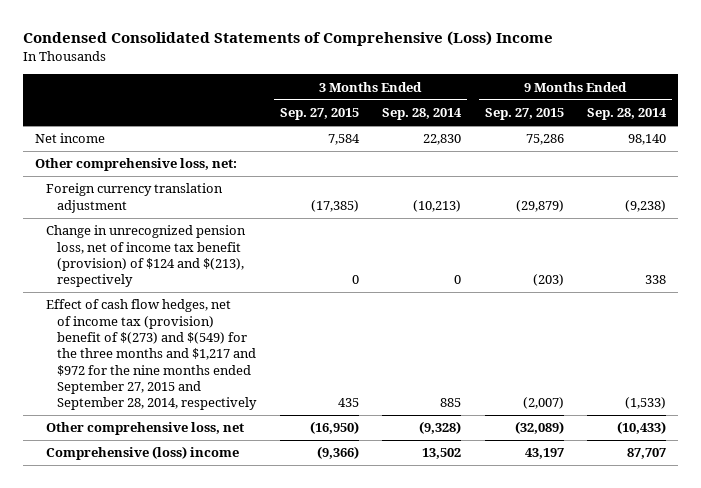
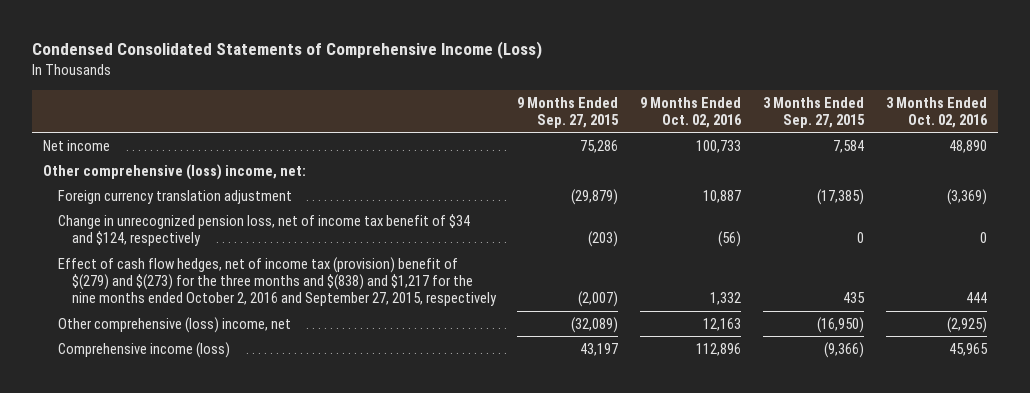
[22,31,553,47] Condensed Consolidated Statements of Comprehensive (Loss) Income -> [32,41,543,60] Condensed Consolidated Statements of Comprehensive Income (Loss)
[382,108,463,121] Sep. 28, 2014 -> none
[587,108,668,121] Sep. 28, 2014 -> none
none -> [640,96,743,128] 9 Months Ended Oct. 02, 2016
none -> [886,96,989,128] 3 Months Ended Oct. 02, 2016
[34,158,237,172] Other comprehensive loss, net: -> [43,163,307,180] Other comprehensive (loss) income, net:
[45,225,246,288] Change in unrecognized pension loss, net of income tax benefit (provision) of $124 and $(213), respectively -> [57,213,470,247] Change in unrecognized pension loss, net of income tax benefit of $34 and $124, respectively
[45,299,258,411] Effect of cash flow hedges, net of income tax (provision) benefit of $(273) and $(549) for the three months and $1,217 and $972 for the nine months ended September 27, 2015 and September 28, 2014, respectively -> [57,256,497,307] Effect of cash flow hedges, net of income tax (provision) benefit of $(279) and $(273) for the three months and $(838) and $1,217 for the nine months ended October 2, 2016 and September 27, 2015, respectively
[45,422,244,436] Other comprehensive loss, net -> [57,316,291,333] Other comprehensive (loss) income, net
[45,446,239,461] Comprehensive (loss) income -> [57,341,230,358] Comprehensive income (loss)

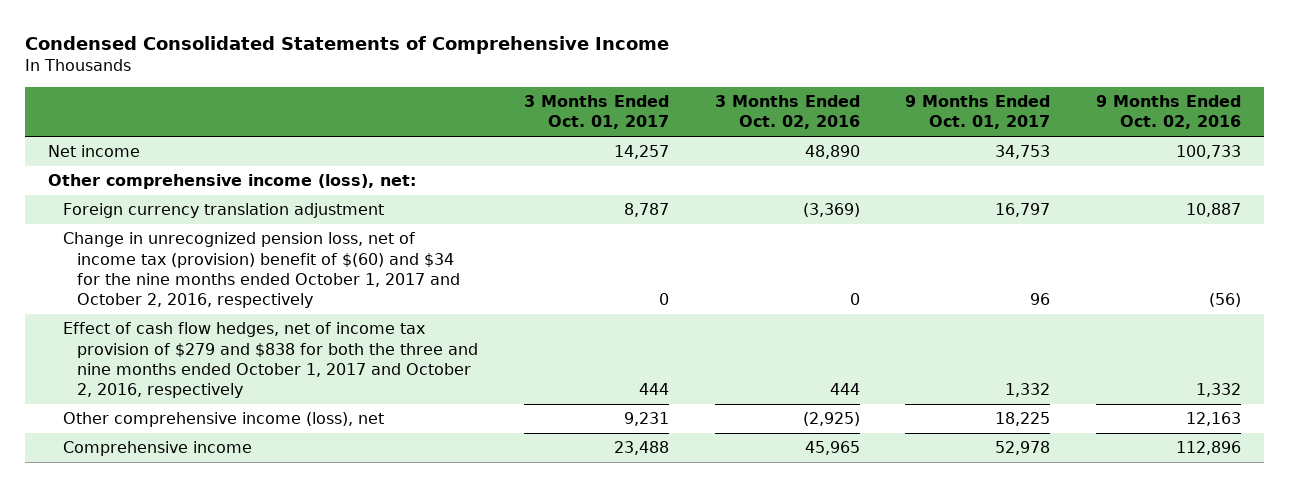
[32,41,543,60] Condensed Consolidated Statements of Comprehensive Income (Loss) -> [25,35,670,54] Condensed Consolidated Statements of Comprehensive Income
[517,96,620,128] 9 Months Ended Sep. 27, 2015 -> none
[763,96,866,128] 3 Months Ended Sep. 27, 2015 -> none
none -> [523,94,669,130] 3 Months Ended Oct. 01, 2017
none -> [905,94,1051,130] 9 Months Ended Oct. 01, 2017
[43,163,307,180] Other comprehensive (loss) income, net: -> [48,174,417,190] Other comprehensive income (loss), net:
[57,213,470,247] Change in unrecognized pension loss, net of income tax benefit of $34 and $124, respectively -> [62,232,461,309] Change in unrecognized pension loss, net of income tax (provision) benefit of $(60) and $34 for the nine months ended October 1, 2017 and October 2, 2016, respectively
[57,256,497,307] Effect of cash flow hedges, net of income tax (provision) benefit of $(279) and $(273) for the three months and $(838) and $1,217 for the nine months ended October 2, 2016 and September 27, 2015, respectively -> [62,322,479,399] Effect of cash flow hedges, net of income tax provision of $279 and $838 for both the three and nine months ended October 1, 2017 and October 2, 2016, respectively
[57,316,291,333] Other comprehensive (loss) income, net -> [62,412,384,428] Other comprehensive income (loss), net
[57,341,230,358] Comprehensive income (loss) -> [62,441,252,457] Comprehensive income

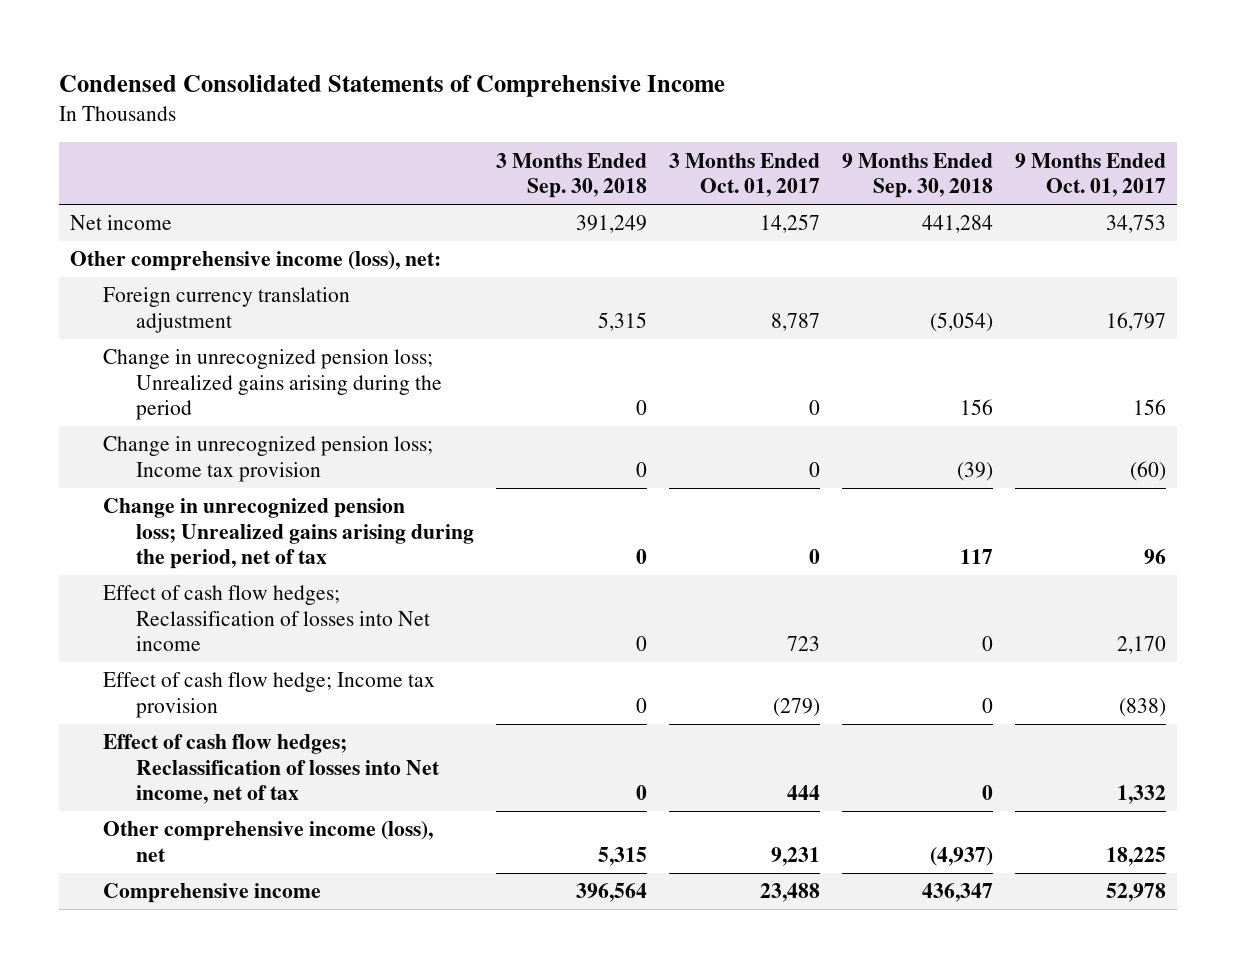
[714,94,860,130] 3 Months Ended Oct. 02, 2016 -> none
[1095,94,1241,130] 9 Months Ended Oct. 02, 2016 -> none
none -> [496,152,648,199] 3 Months Ended Sep. 30, 2018
none -> [842,152,994,199] 9 Months Ended Sep. 30, 2018
none -> [102,349,443,421] Change in unrecognized pension loss; Unrealized gains arising during the period
none -> [102,436,433,482] Change in unrecognized pension loss; Income tax provision
[62,232,461,309] Change in unrecognized pension loss, net of income tax (provision) benefit of $(60) and $34 for the nine months ended October 1, 2017 and October 2, 2016, respectively -> [102,498,475,570] Change in unrecognized pension loss; Unrealized gains arising during the period, net of tax
none -> [102,585,431,652] Effect of cash flow hedges; Reclassification of losses into Net income
none -> [102,672,435,718] Effect of cash flow hedge; Income tax provision
[62,322,479,399] Effect of cash flow hedges, net of income tax provision of $279 and $838 for both the three and nine months ended October 1, 2017 and October 2, 2016, respectively -> [102,734,441,805] Effect of cash flow hedges; Reclassification of losses into Net income, net of tax

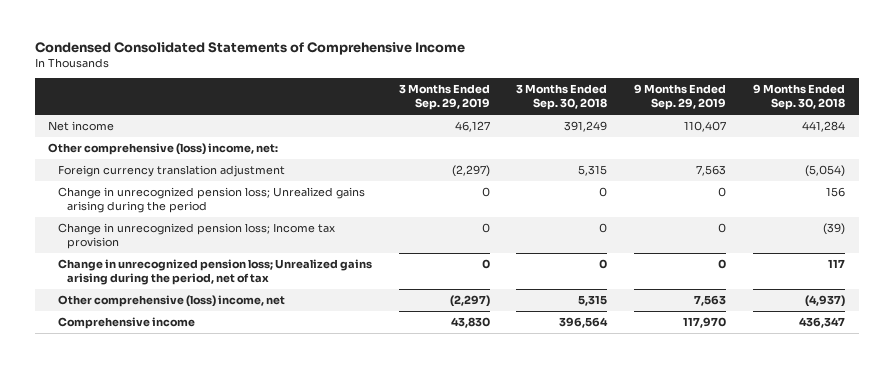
[669,152,821,198] 3 Months Ended Oct. 01, 2017 -> none
[1015,152,1167,198] 9 Months Ended Oct. 01, 2017 -> none
none -> [398,84,490,111] 3 Months Ended Sep. 29, 2019
none -> [634,84,727,111] 9 Months Ended Sep. 29, 2019
[69,251,441,272] Other comprehensive income (loss), net: -> [48,142,279,155] Other comprehensive (loss) income, net:
[102,585,431,652] Effect of cash flow hedges; Reclassification of losses into Net income -> none
[102,672,435,718] Effect of cash flow hedge; Income tax provision -> none
[102,734,441,805] Effect of cash flow hedges; Reclassification of losses into Net income, net of tax -> none
[102,821,433,862] Other comprehensive income (loss), net -> [57,294,285,307] Other comprehensive (loss) income, net

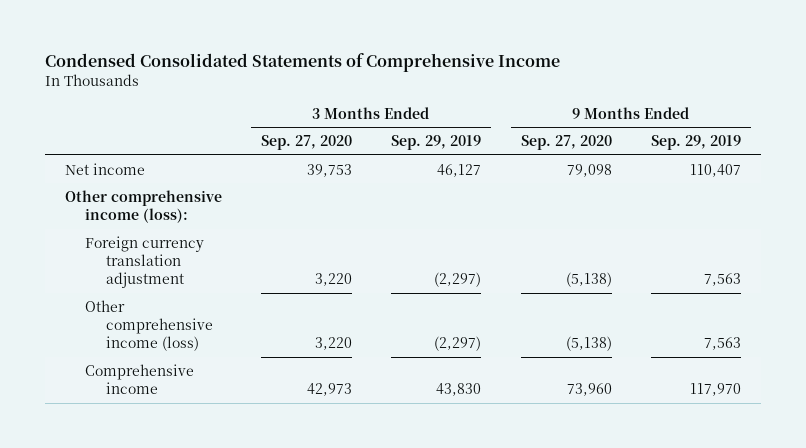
[516,84,608,111] 3 Months Ended Sep. 30, 2018 -> none
[753,84,846,111] 9 Months Ended Sep. 30, 2018 -> none
none -> [261,135,353,151] Sep. 27, 2020
none -> [520,135,612,151] Sep. 27, 2020
[48,142,279,155] Other comprehensive (loss) income, net: -> [64,189,222,224] Other comprehensive income (loss):
[57,186,365,214] Change in unrecognized pension loss; Unrealized gains arising during the period -> none
[57,222,335,250] Change in unrecognized pension loss; Income tax provision -> none
[57,258,372,286] Change in unrecognized pension loss; Unrealized gains arising during the period, net of tax -> none
[57,294,285,307] Other comprehensive (loss) income, net -> [85,299,214,352] Other comprehensive income (loss)

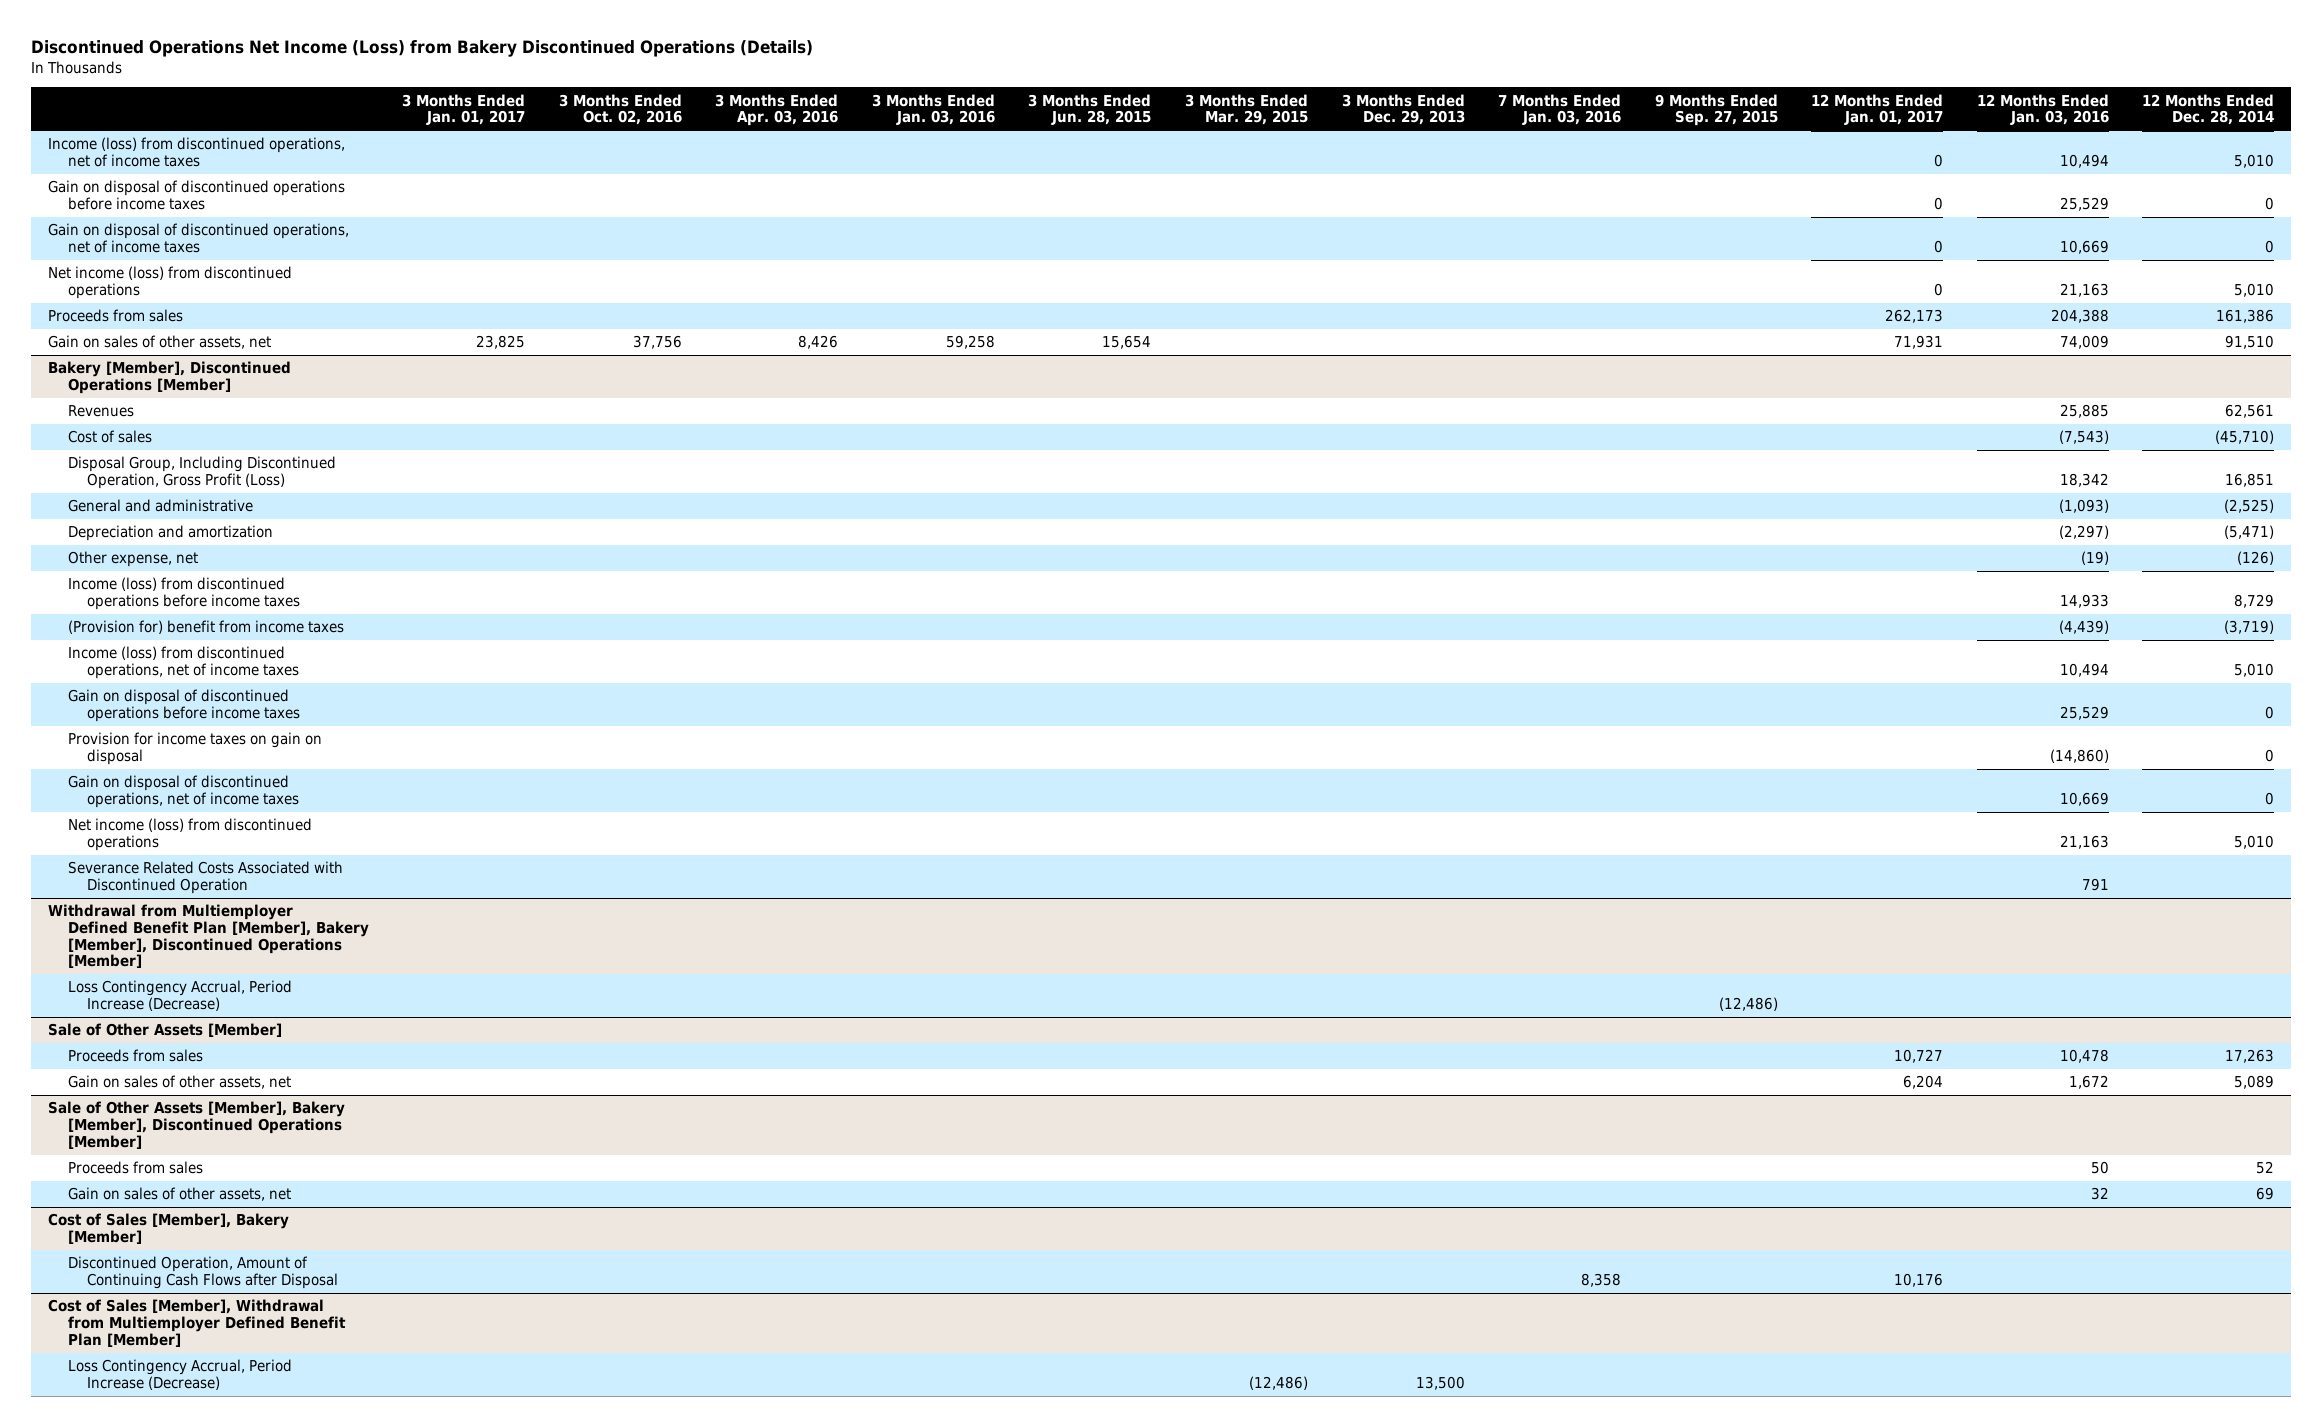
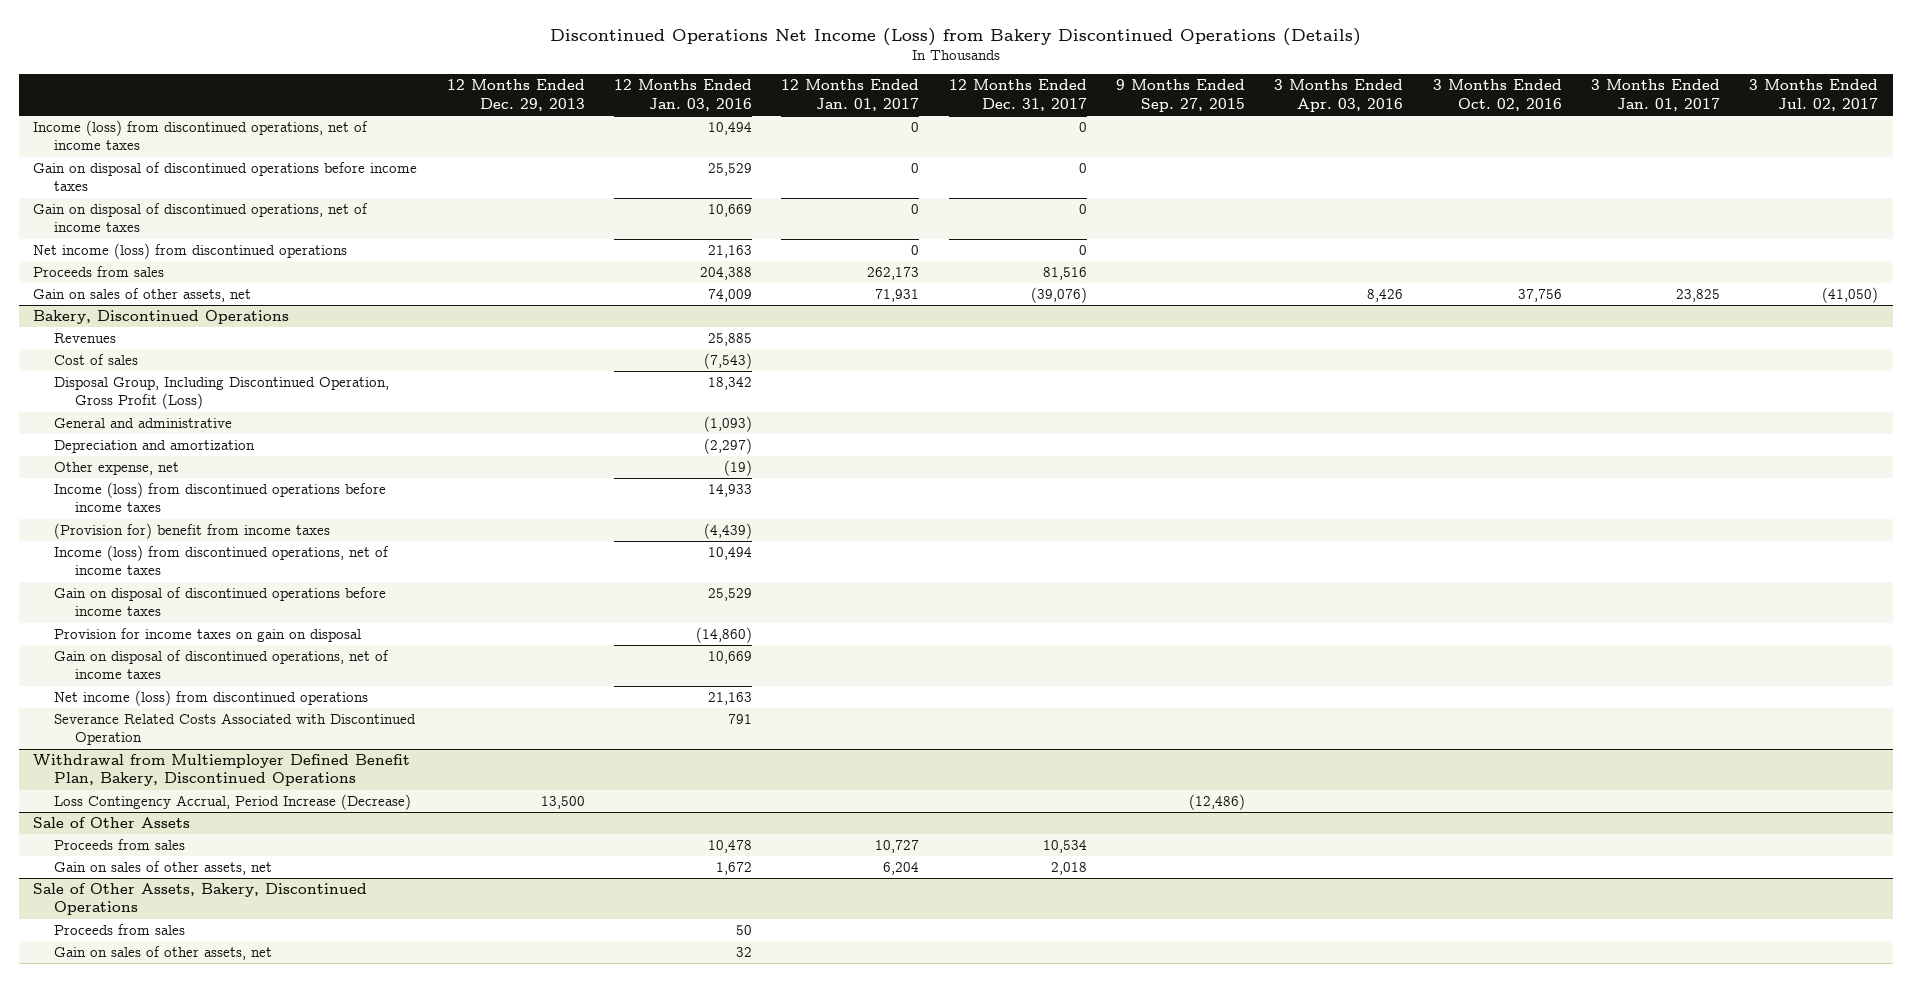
[871,93,995,126] 3 Months Ended Jan. 03, 2016 -> none
[1028,93,1152,126] 3 Months Ended Jun. 28, 2015 -> none
[1185,93,1309,126] 3 Months Ended Mar. 29, 2015 -> none
[1341,93,1465,126] 3 Months Ended Dec. 29, 2013 -> none
[1498,93,1622,126] 7 Months Ended Jan. 03, 2016 -> none
[2142,93,2275,126] 12 Months Ended Dec. 28, 2014 -> none
none -> [446,79,585,111] 12 Months Ended Dec. 29, 2013
none -> [948,79,1087,111] 12 Months Ended Dec. 31, 2017
none -> [1749,79,1879,111] 3 Months Ended Jul. 02, 2017
[47,361,291,395] Bakery [Member], Discontinued Operations [Member] -> [33,310,290,325] Bakery, Discontinued Operations
[47,904,369,969] Withdrawal from Multiemployer Defined Benefit Plan [Member], Bakery [Member], Discontinued Operations [Member] -> [33,754,411,787] Withdrawal from Multiemployer Defined Benefit Plan, Bakery, Discontinued Operations
[47,1023,282,1038] Sale of Other Assets [Member] -> [33,817,191,829] Sale of Other Assets
[47,1101,345,1149] Sale of Other Assets [Member], Bakery [Member], Discontinued Operations [Member] -> [33,883,368,916] Sale of Other Assets, Bakery, Discontinued Operations
[47,1213,289,1245] Cost of Sales [Member], Bakery [Member] -> none
[67,1256,339,1290] Discontinued Operation, Amount of Continuing Cash Flows after Disposal -> none
[47,1299,346,1347] Cost of Sales [Member], Withdrawal from Multiemployer Defined Benefit Plan [Member] -> none
[67,1359,292,1391] Loss Contingency Accrual, Period Increase (Decrease) -> none

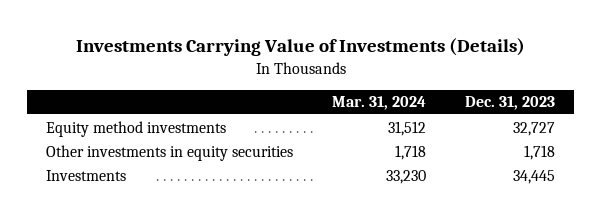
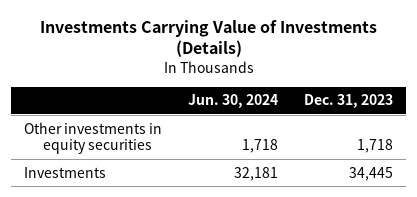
[332,96,427,111] Mar. 31, 2024 -> none
none -> [188,94,279,109] Jun. 30, 2024
[46,120,227,137] Equity method investments -> none

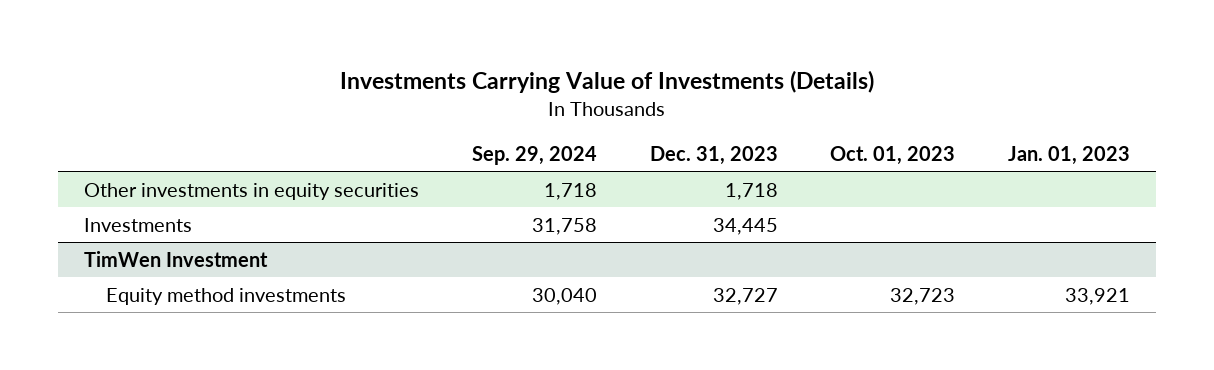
[188,94,279,109] Jun. 30, 2024 -> none
none -> [472,145,598,165] Sep. 29, 2024
none -> [830,145,956,165] Oct. 01, 2023
none -> [1007,145,1130,165] Jan. 01, 2023
none -> [84,250,269,267] TimWen Investment
none -> [105,287,346,305] Equity method investments

